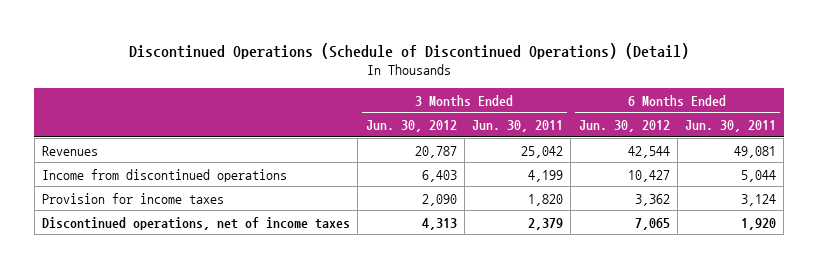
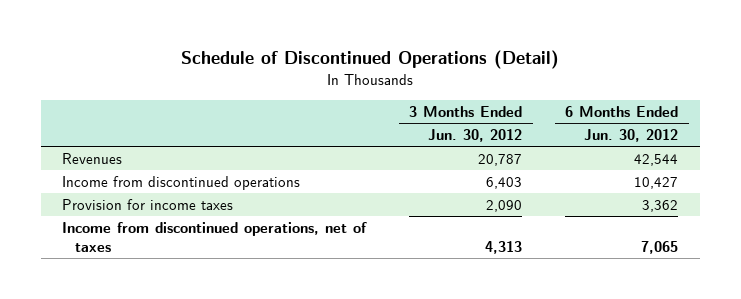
[129,42,690,59] Discontinued Operations (Schedule of Discontinued Operations) (Detail) -> [181,50,560,70] Schedule of Discontinued Operations (Detail)
[472,120,564,133] Jun. 30, 2011 -> none
[685,120,777,133] Jun. 30, 2011 -> none
[42,216,351,230] Discontinued operations, net of income taxes -> [62,221,368,252] Income from discontinued operations, net of taxes

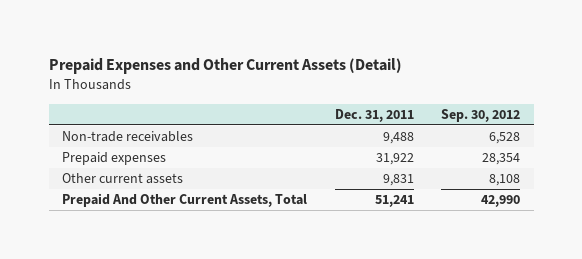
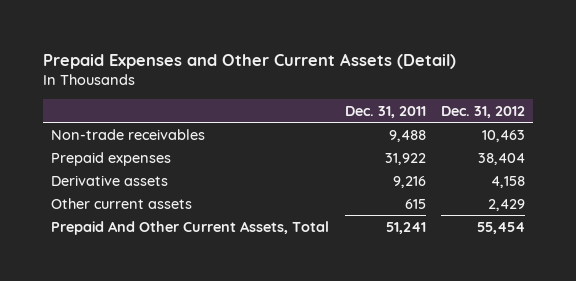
[441,108,521,122] Sep. 30, 2012 -> none
none -> [440,105,525,118] Dec. 31, 2012
none -> [51,174,169,186] Derivative assets
[382,174,414,187] 9,831 -> [404,198,426,209] 615

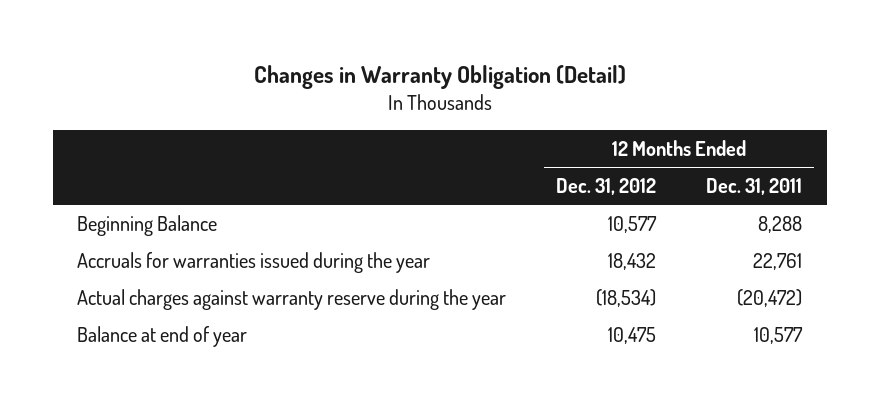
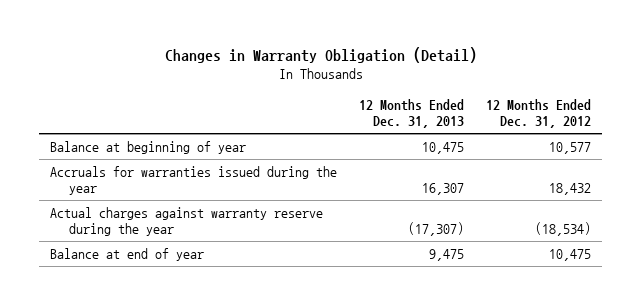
[705,177,802,195] Dec. 31, 2011 -> none
none -> [359,98,465,128] 12 Months Ended Dec. 31, 2013
[77,214,218,236] Beginning Balance -> [49,140,246,154] Balance at beginning of year

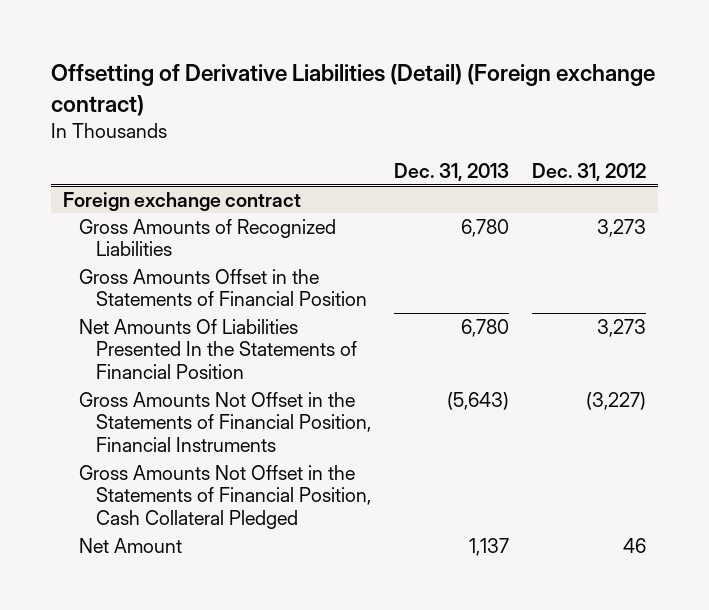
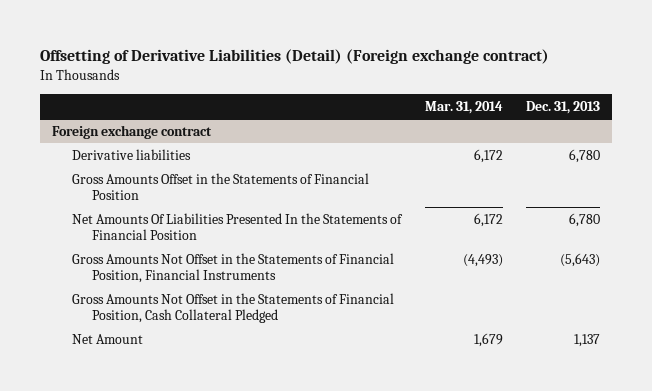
[532,162,647,181] Dec. 31, 2012 -> none
none -> [424,101,503,115] Mar. 31, 2014
[79,218,337,257] Gross Amounts of Recognized Liabilities -> [71,148,191,160] Derivative liabilities

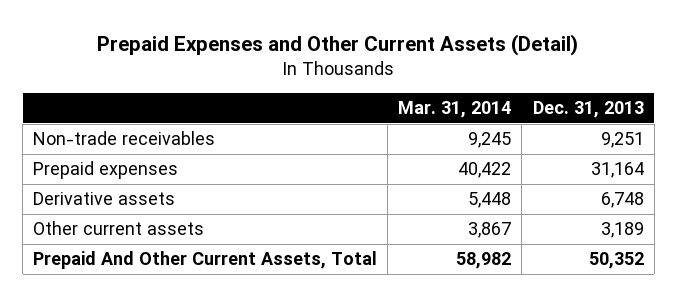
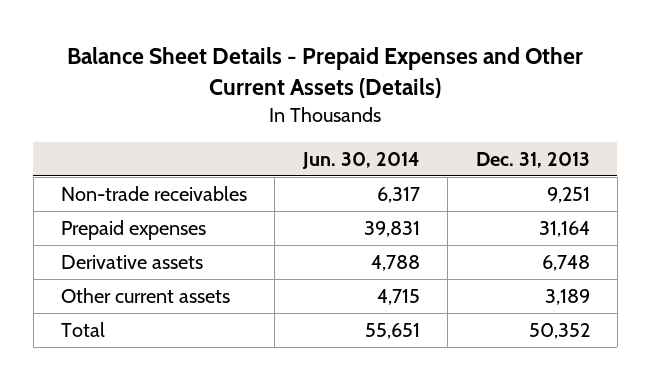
[97,33,579,56] Prepaid Expenses and Other Current Assets (Detail) -> [67,47,584,99] Balance Sheet Details - Prepaid Expenses and Other Current Assets (Details)
[398,100,512,118] Mar. 31, 2014 -> none
none -> [301,151,420,169] Jun. 30, 2014
[33,251,378,270] Prepaid And Other Current Assets, Total -> [61,321,106,337] Total

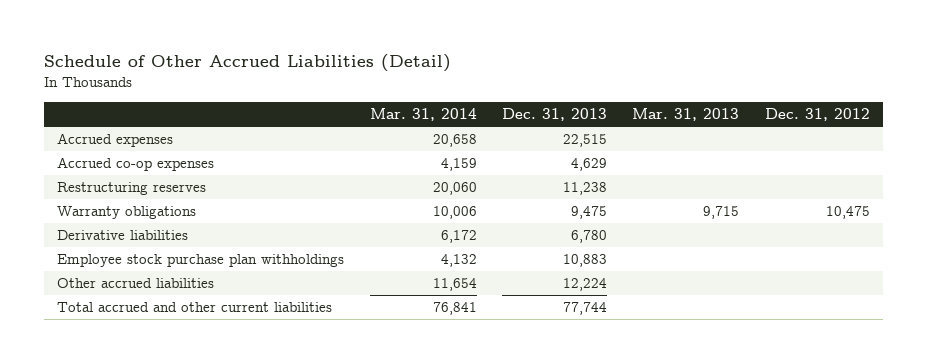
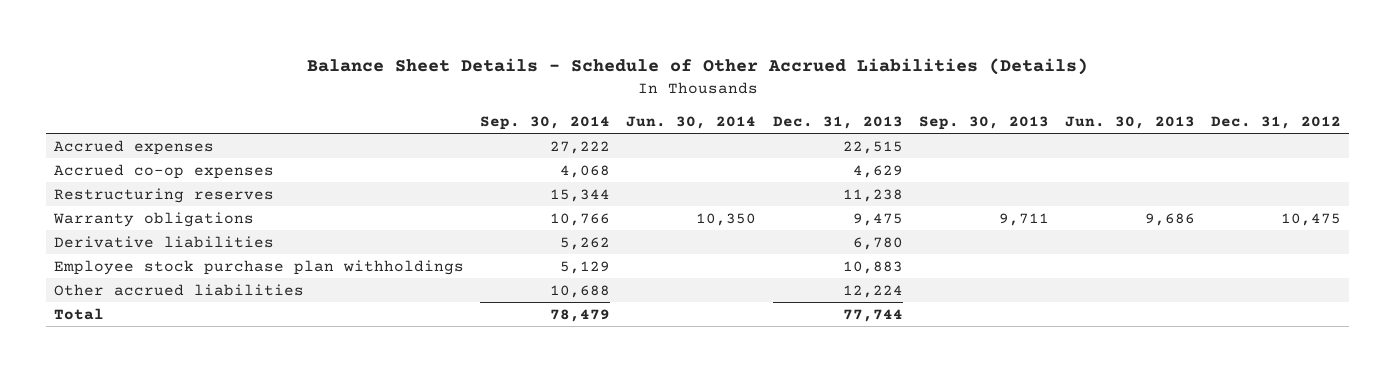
[44,54,452,73] Schedule of Other Accrued Liabilities (Detail) -> [306,57,1088,75] Balance Sheet Details - Schedule of Other Accrued Liabilities (Details)
[369,108,477,122] Mar. 31, 2014 -> none
[632,108,740,122] Mar. 31, 2013 -> none
none -> [480,115,611,130] Sep. 30, 2014
none -> [626,115,757,129] Jun. 30, 2014
none -> [918,115,1049,130] Sep. 30, 2013
none -> [1065,115,1196,129] Jun. 30, 2013
[57,302,333,313] Total accrued and other current liabilities -> [53,307,104,320] Total

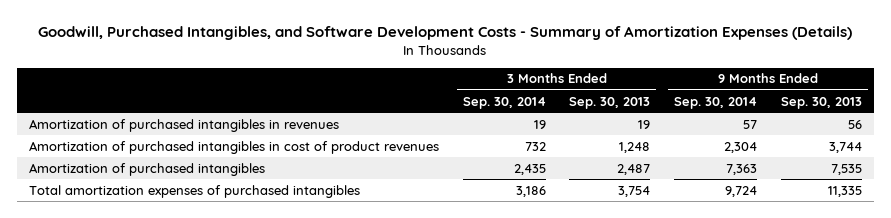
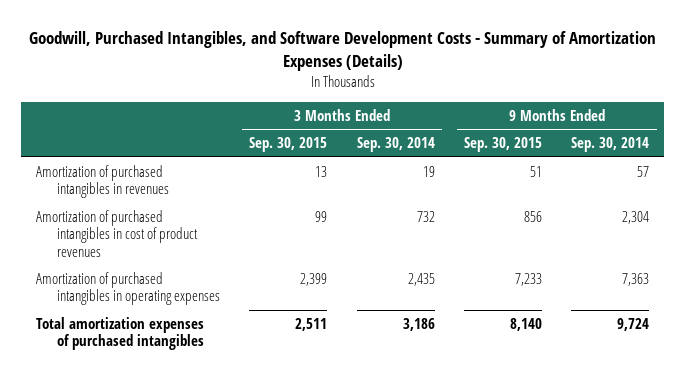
[569,96,651,109] Sep. 30, 2013 -> none
[780,96,862,109] Sep. 30, 2013 -> none
none -> [249,137,328,153] Sep. 30, 2015
none -> [463,137,542,153] Sep. 30, 2015
[28,162,265,176] Amortization of purchased intangibles -> [36,271,220,306] Amortization of purchased intangibles in operating expenses

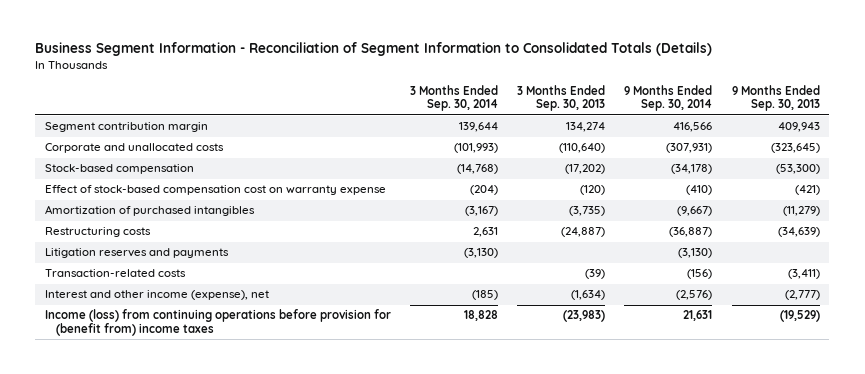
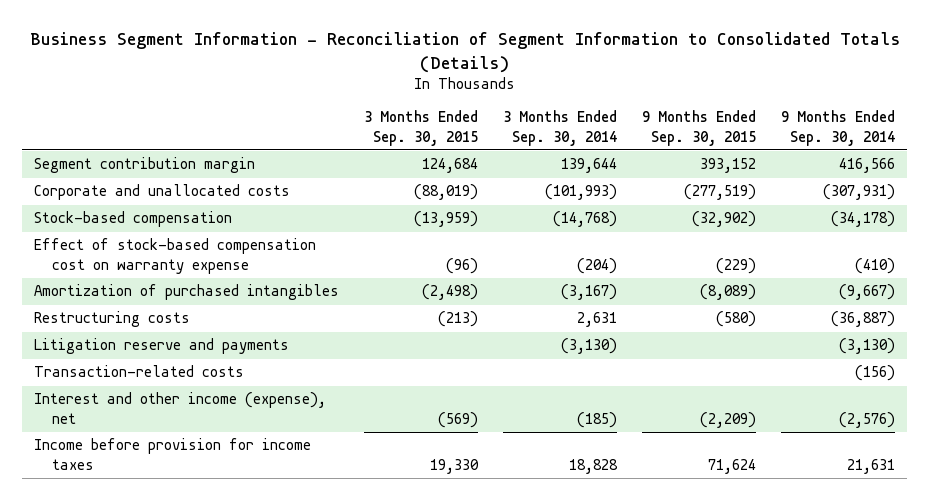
[517,85,606,112] 3 Months Ended Sep. 30, 2013 -> none
[731,85,820,112] 9 Months Ended Sep. 30, 2013 -> none
none -> [364,110,479,146] 3 Months Ended Sep. 30, 2015
none -> [641,110,756,146] 9 Months Ended Sep. 30, 2015
[44,248,229,259] Litigation reserves and payments -> [34,338,290,355] Litigation reserve and payments
[44,309,391,336] Income (loss) from continuing operations before provision for (benefit from) income taxes -> [34,438,312,470] Income before provision for income taxes

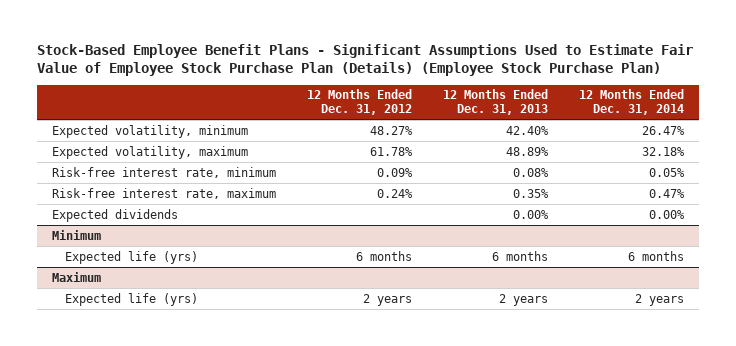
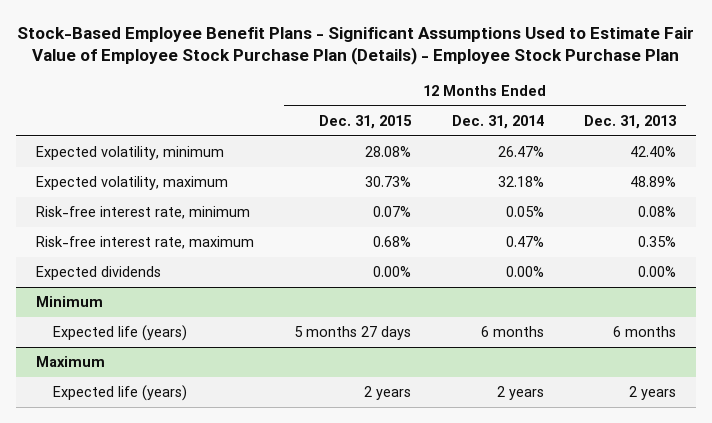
[37,43,694,76] Stock-Based Employee Benefit Plans - Significant Assumptions Used to Estimate Fair Value of Employee Stock Purchase Plan (Details) (Employee Stock Purchase Plan) -> [17,26,695,66] Stock-Based Employee Benefit Plans - Significant Assumptions Used to Estimate Fair Value of Employee Stock Purchase Plan (Details) - Employee Stock Purchase Plan
[307,89,413,115] 12 Months Ended Dec. 31, 2012 -> none
none -> [319,114,413,129] Dec. 31, 2015
[65,250,199,264] Expected life (yrs) -> [52,325,187,342] Expected life (years)
[65,292,199,306] Expected life (yrs) -> [52,385,187,402] Expected life (years)

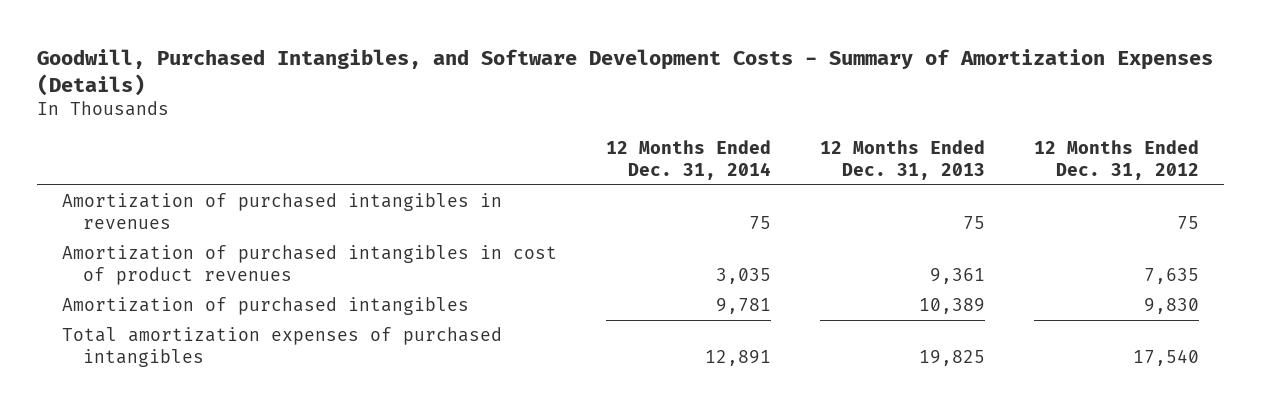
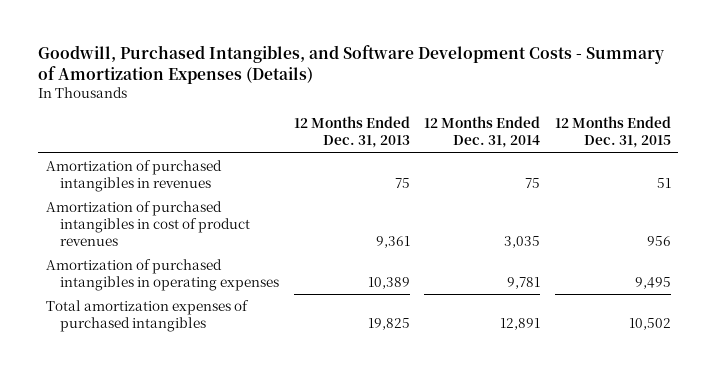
[1034,140,1200,181] 12 Months Ended Dec. 31, 2012 -> none
none -> [554,116,671,149] 12 Months Ended Dec. 31, 2015
[62,297,470,316] Amortization of purchased intangibles -> [45,259,280,291] Amortization of purchased intangibles in operating expenses

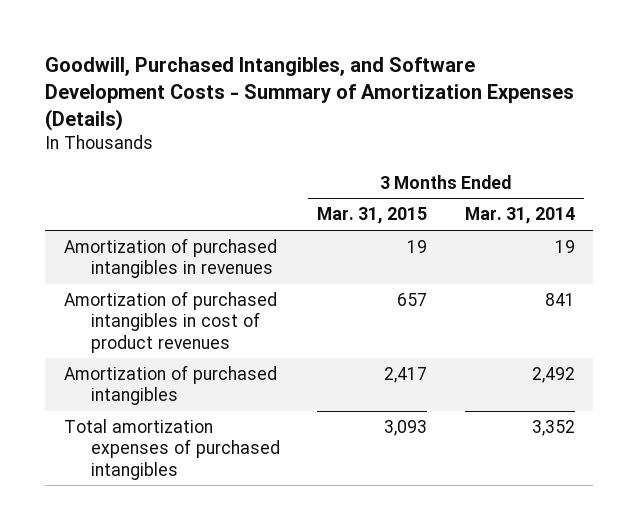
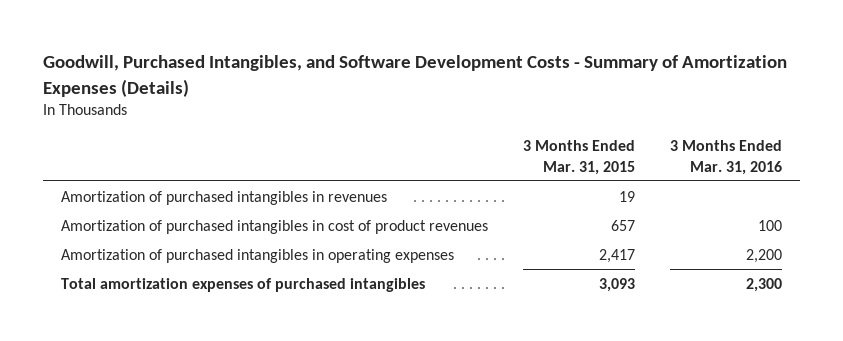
[464,207,575,225] Mar. 31, 2014 -> none
none -> [670,140,783,175] 3 Months Ended Mar. 31, 2016
[63,365,277,406] Amortization of purchased intangibles -> [60,248,454,263] Amortization of purchased intangibles in operating expenses

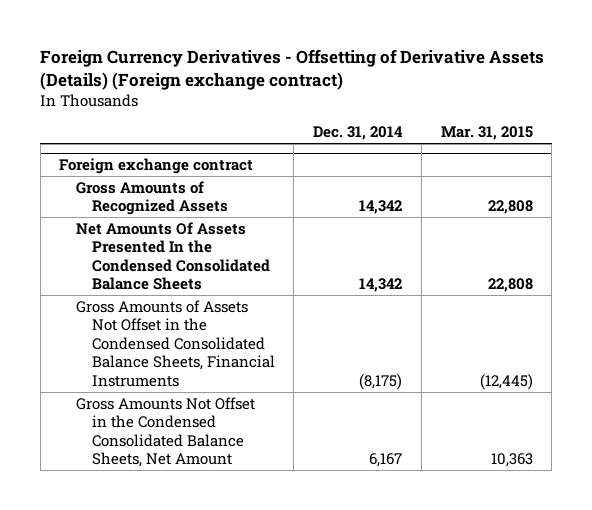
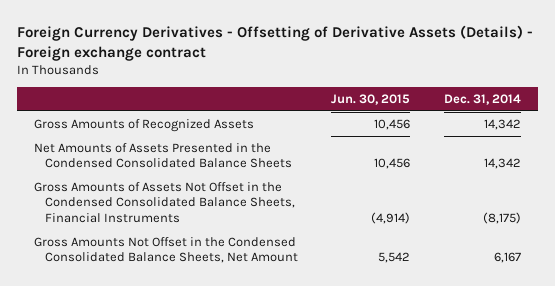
[40,49,545,91] Foreign Currency Derivatives - Offsetting of Derivative Assets (Details) (Foreign exchange contract) -> [17,25,534,62] Foreign Currency Derivatives - Offsetting of Derivative Assets (Details) - Foreign exchange contract
[440,126,533,141] Mar. 31, 2015 -> none
none -> [331,94,411,106] Jun. 30, 2015
[59,157,254,174] Foreign exchange contract -> none
[75,221,270,291] Net Amounts Of Assets Presented In the Condensed Consolidated Balance Sheets -> [34,142,292,169] Net Amounts of Assets Presented in the Condensed Consolidated Balance Sheets

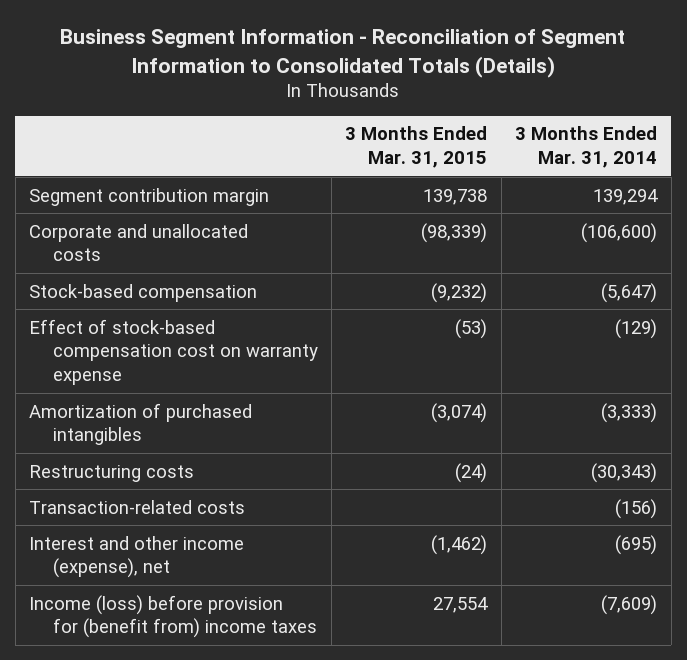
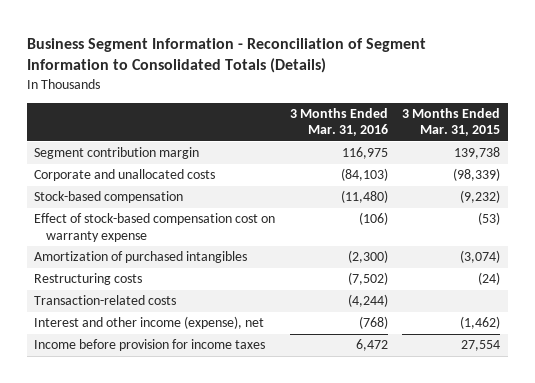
[515,126,658,169] 3 Months Ended Mar. 31, 2014 -> none
none -> [289,108,388,137] 3 Months Ended Mar. 31, 2016
[29,594,317,639] Income (loss) before provision for (benefit from) income taxes -> [34,339,266,352] Income before provision for income taxes

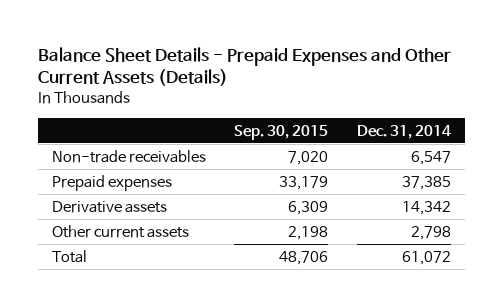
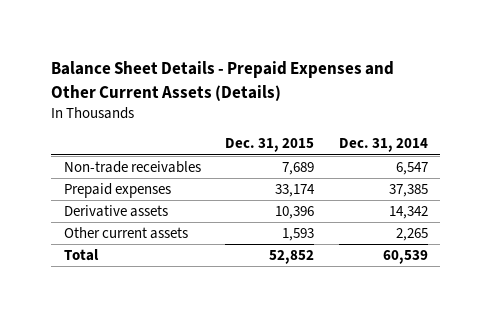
[234,124,329,140] Sep. 30, 2015 -> none
none -> [225,138,315,153] Dec. 31, 2015
[410,225,451,240] 2,798 -> [396,228,429,242] 2,265
[401,250,451,265] 61,072 -> [383,250,429,265] 60,539

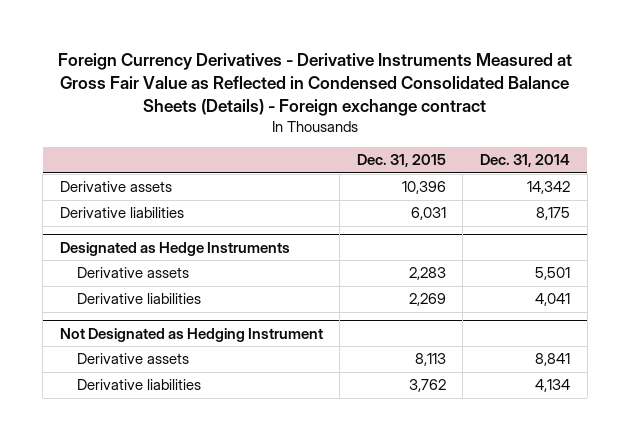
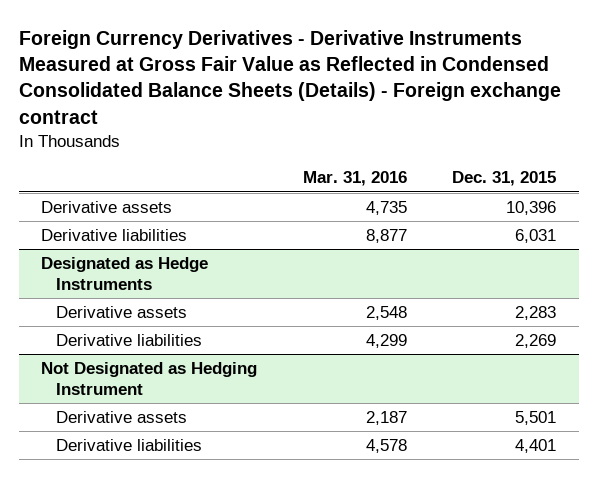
[480,154,571,168] Dec. 31, 2014 -> none
none -> [302,171,407,187] Mar. 31, 2016
[414,353,446,367] 8,113 -> [514,410,556,425] 5,501
[408,379,446,393] 3,762 -> [514,438,556,453] 4,401

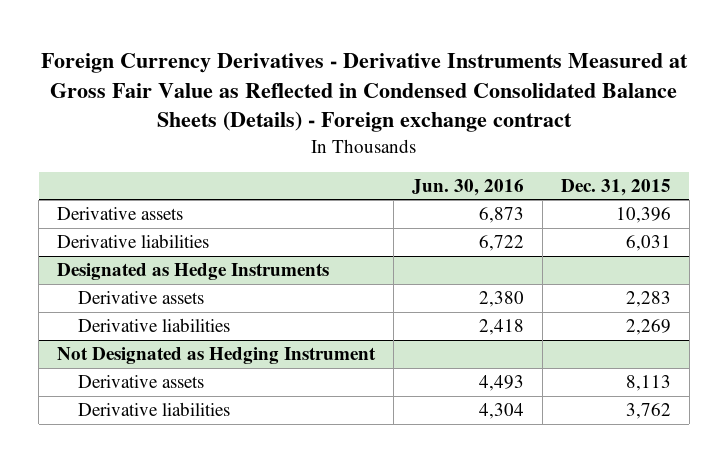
[302,171,407,187] Mar. 31, 2016 -> none
none -> [412,178,525,196] Jun. 30, 2016
[514,410,556,425] 5,501 -> [626,375,672,392] 8,113
[514,438,556,453] 4,401 -> [626,403,672,420] 3,762

